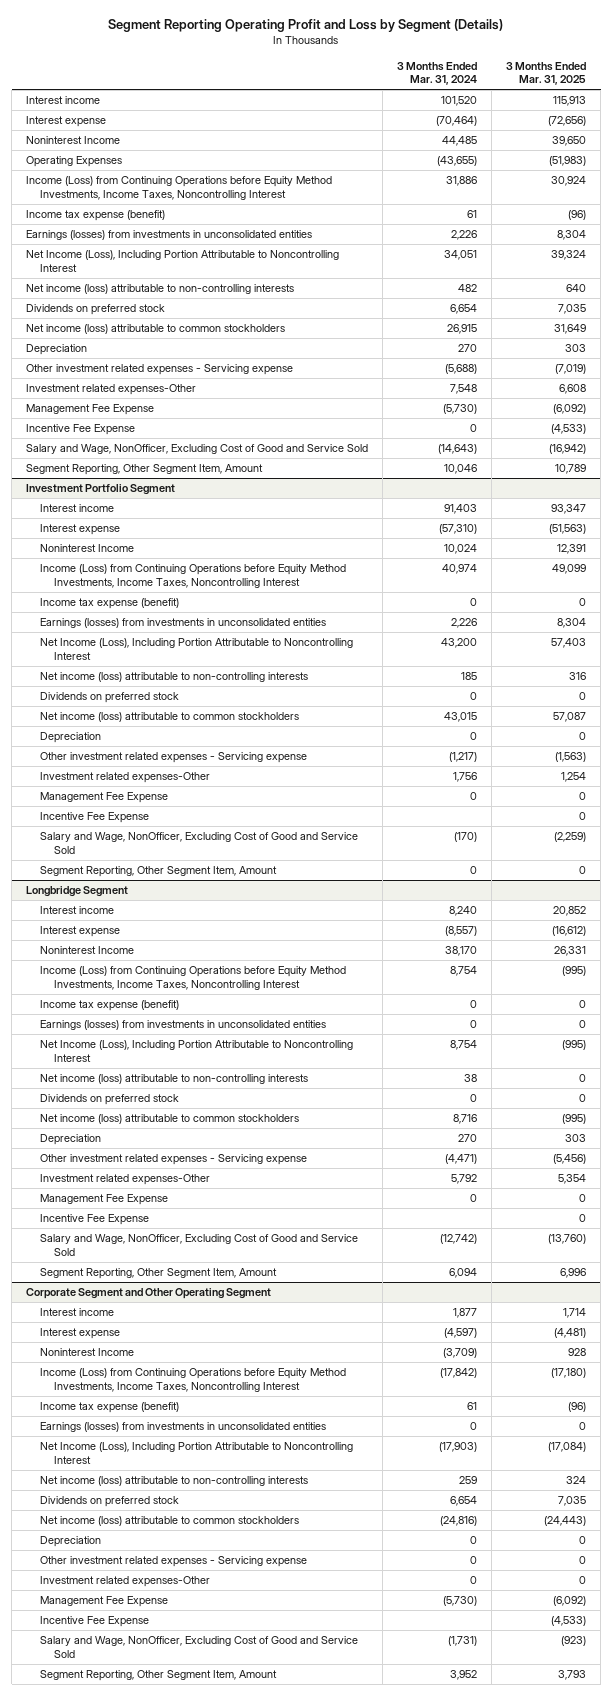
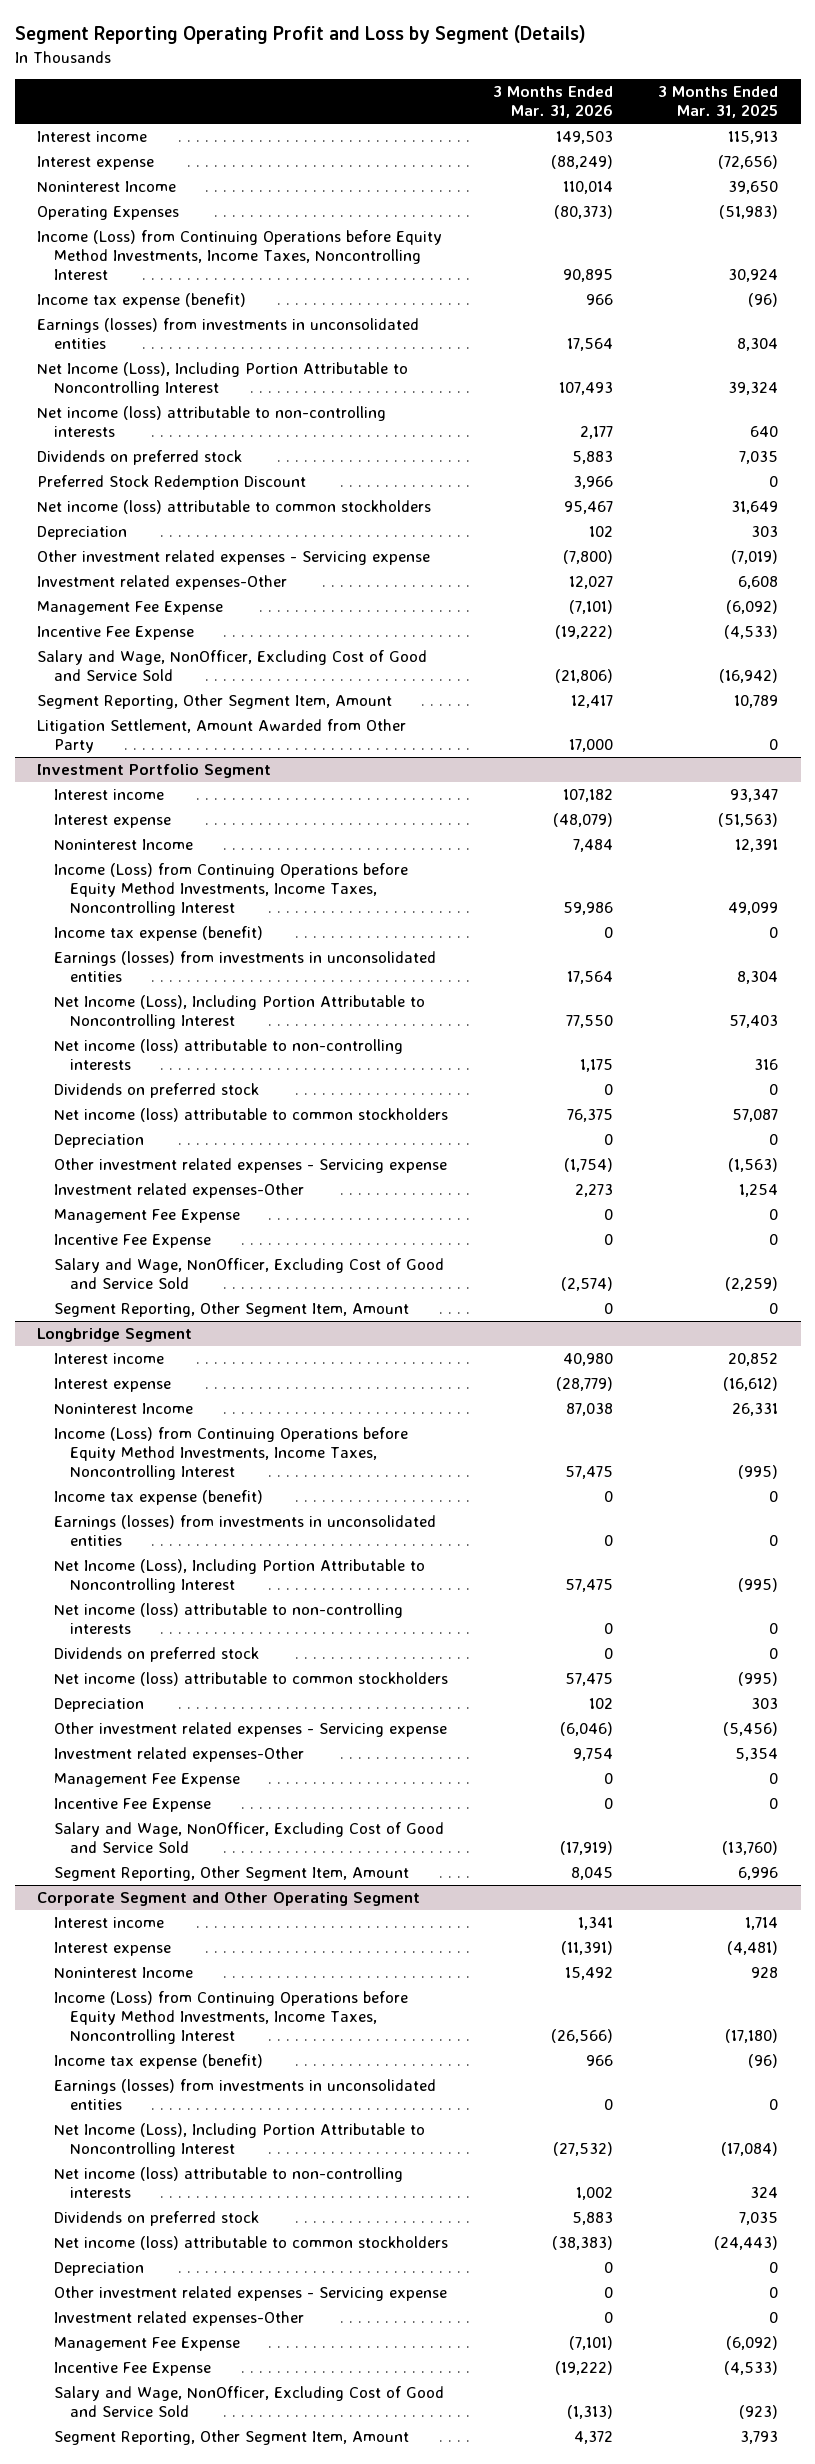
[397,61,478,86] 3 Months Ended Mar. 31, 2024 -> none
none -> [492,86,613,119] 3 Months Ended Mar. 31, 2026
none -> [37,475,307,491] Preferred Stock Redemption Discount
none -> [37,719,407,754] Litigation Settlement, Amount Awarded from Other Party

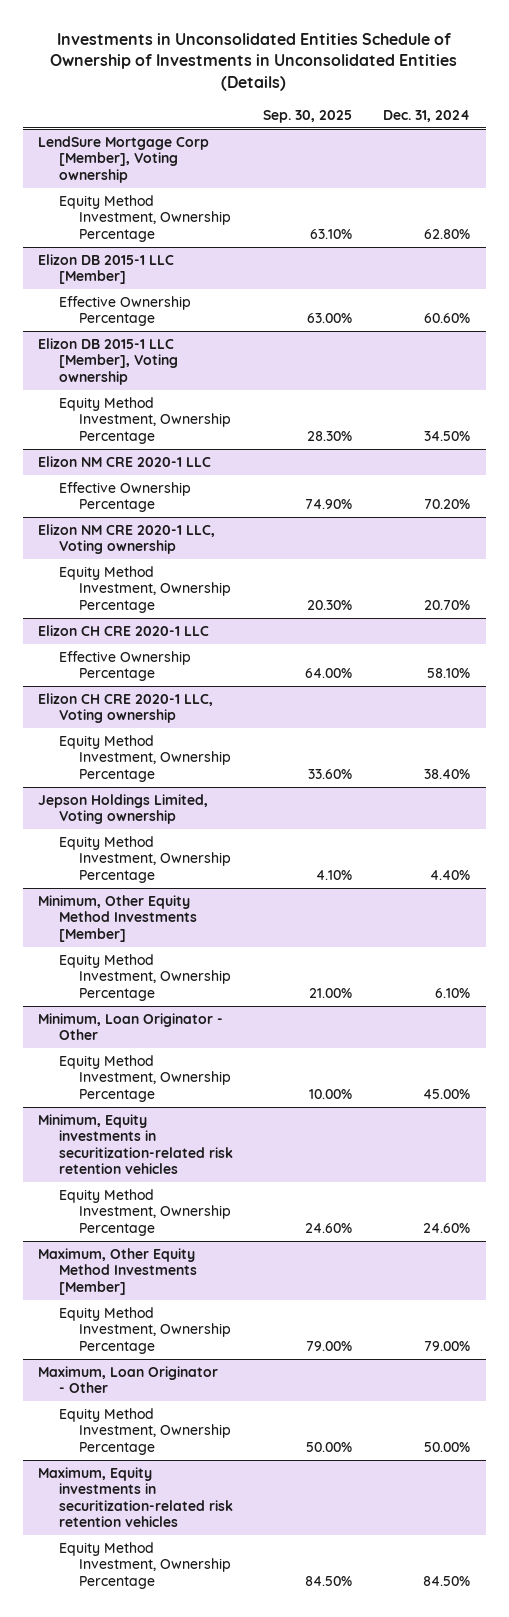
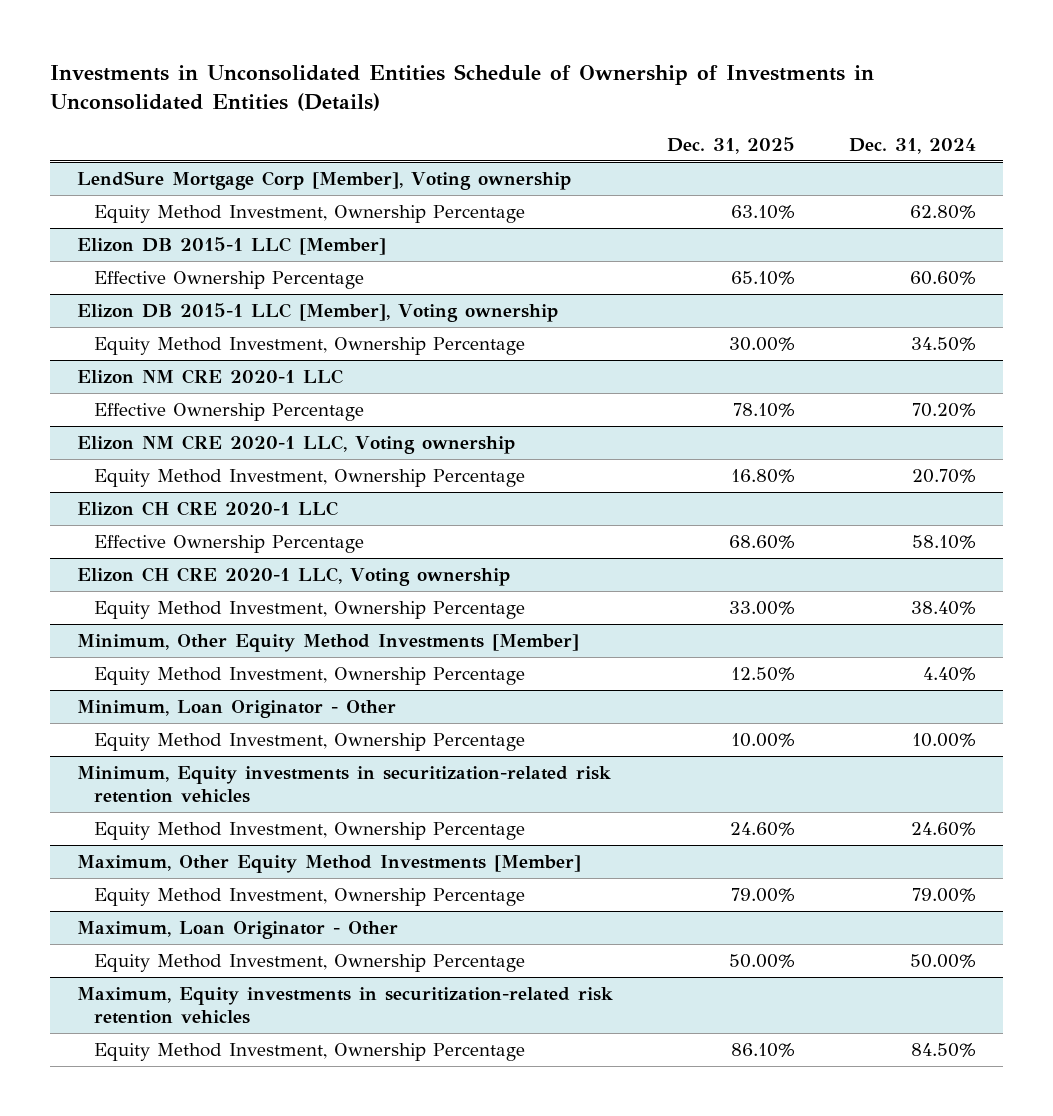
[263,109,353,123] Sep. 30, 2025 -> none
none -> [666,136,795,154] Dec. 31, 2025
[38,793,209,825] Jepson Holdings Limited, Voting ownership -> none
[58,835,231,883] Equity Method Investment, Ownership Percentage -> none
[435,987,471,998] 6.10% -> [922,666,976,681] 4.40%
[423,1088,471,1099] 45.00% -> [911,732,976,747] 10.00%

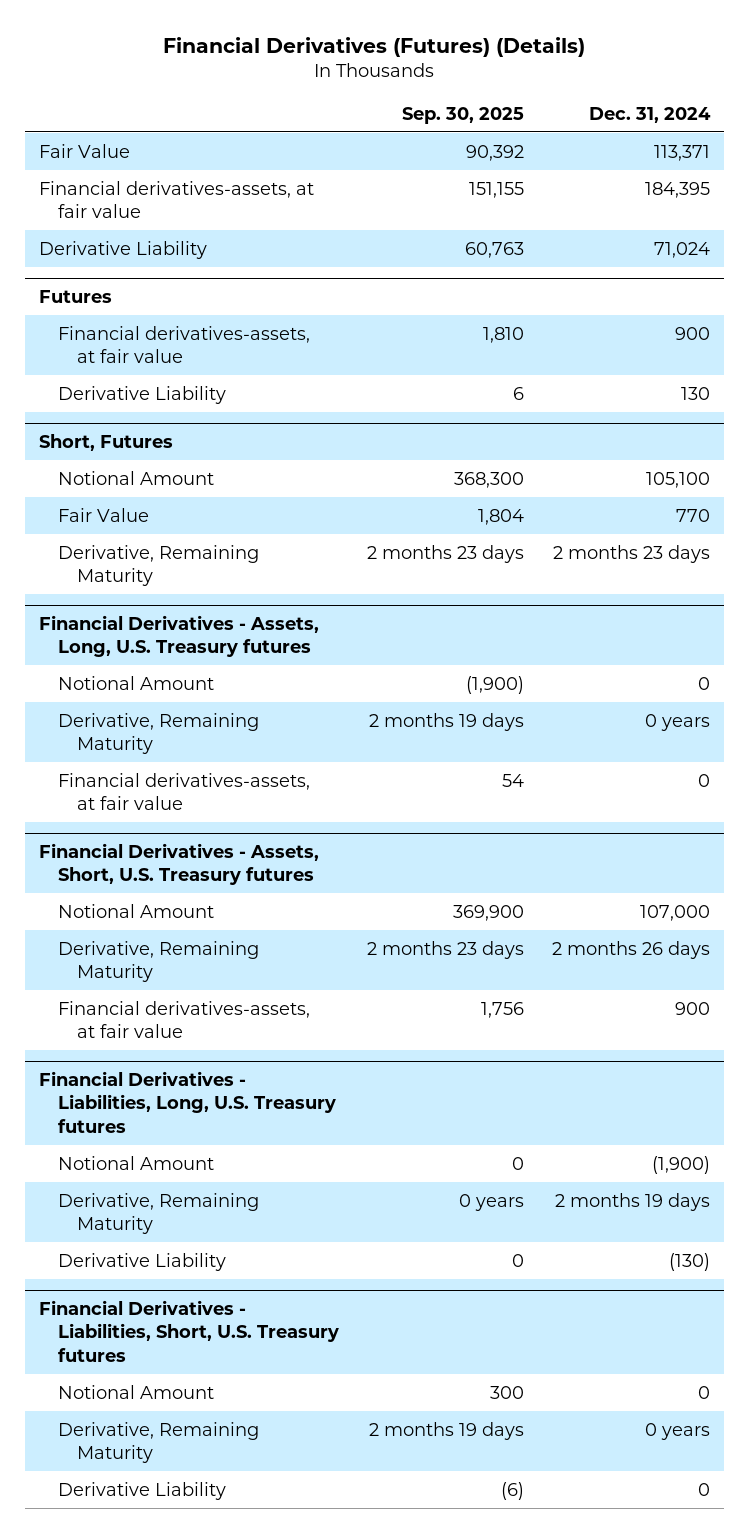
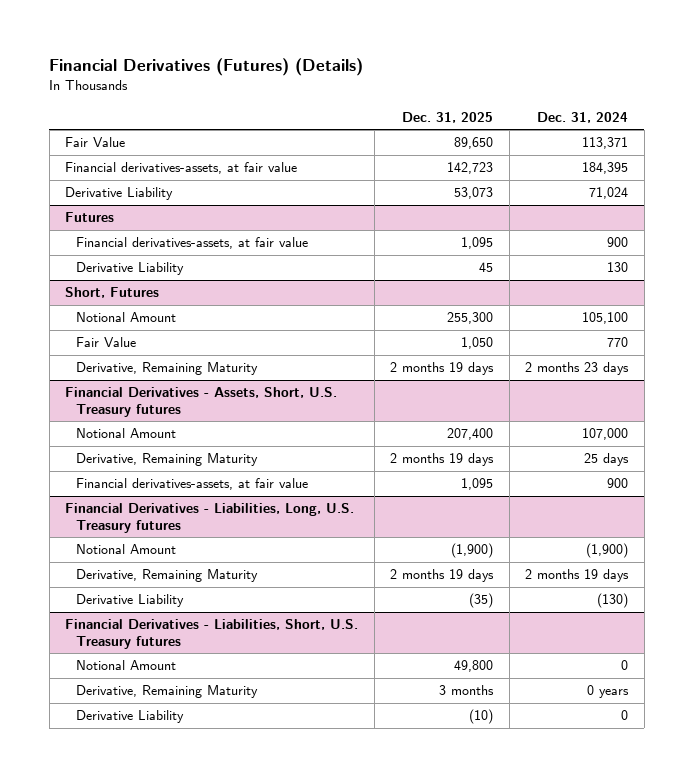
[401,106,524,124] Sep. 30, 2025 -> none
none -> [402,111,494,123] Dec. 31, 2025
[38,615,319,658] Financial Derivatives - Assets, Long, U.S. Treasury futures -> none
[57,675,214,690] Notional Amount -> none
[57,712,259,754] Derivative, Remaining Maturity -> none
[57,772,310,810] Financial derivatives-assets, at fair value -> none
[551,940,710,959] 2 months 26 days -> [584,453,630,467] 25 days

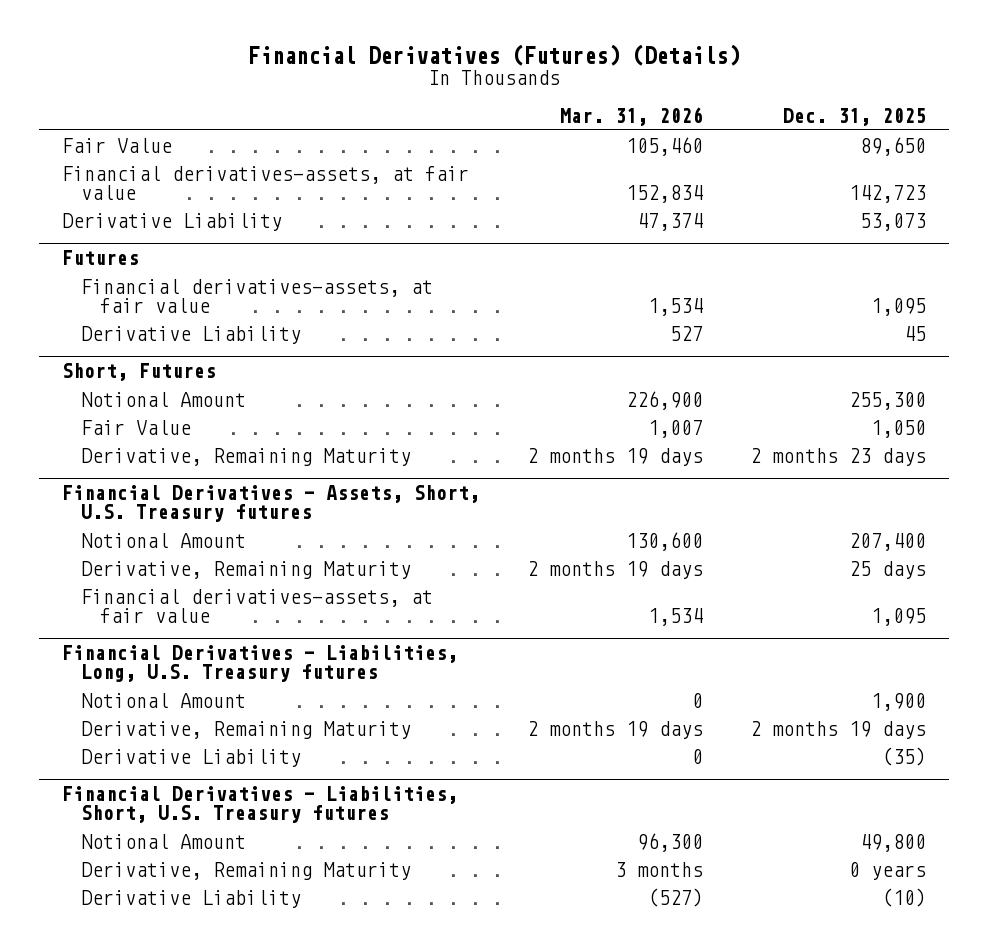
[537,111,629,123] Dec. 31, 2024 -> none
none -> [559,106,703,126] Mar. 31, 2026
[390,362,495,376] 2 months 19 days -> [749,447,926,466] 2 months 23 days
[390,453,495,467] 2 months 19 days -> [848,560,926,579] 25 days
[451,543,494,559] (1,900) -> [870,692,926,711] 1,900
[439,685,495,696] 3 months -> [848,861,926,880] 0 years

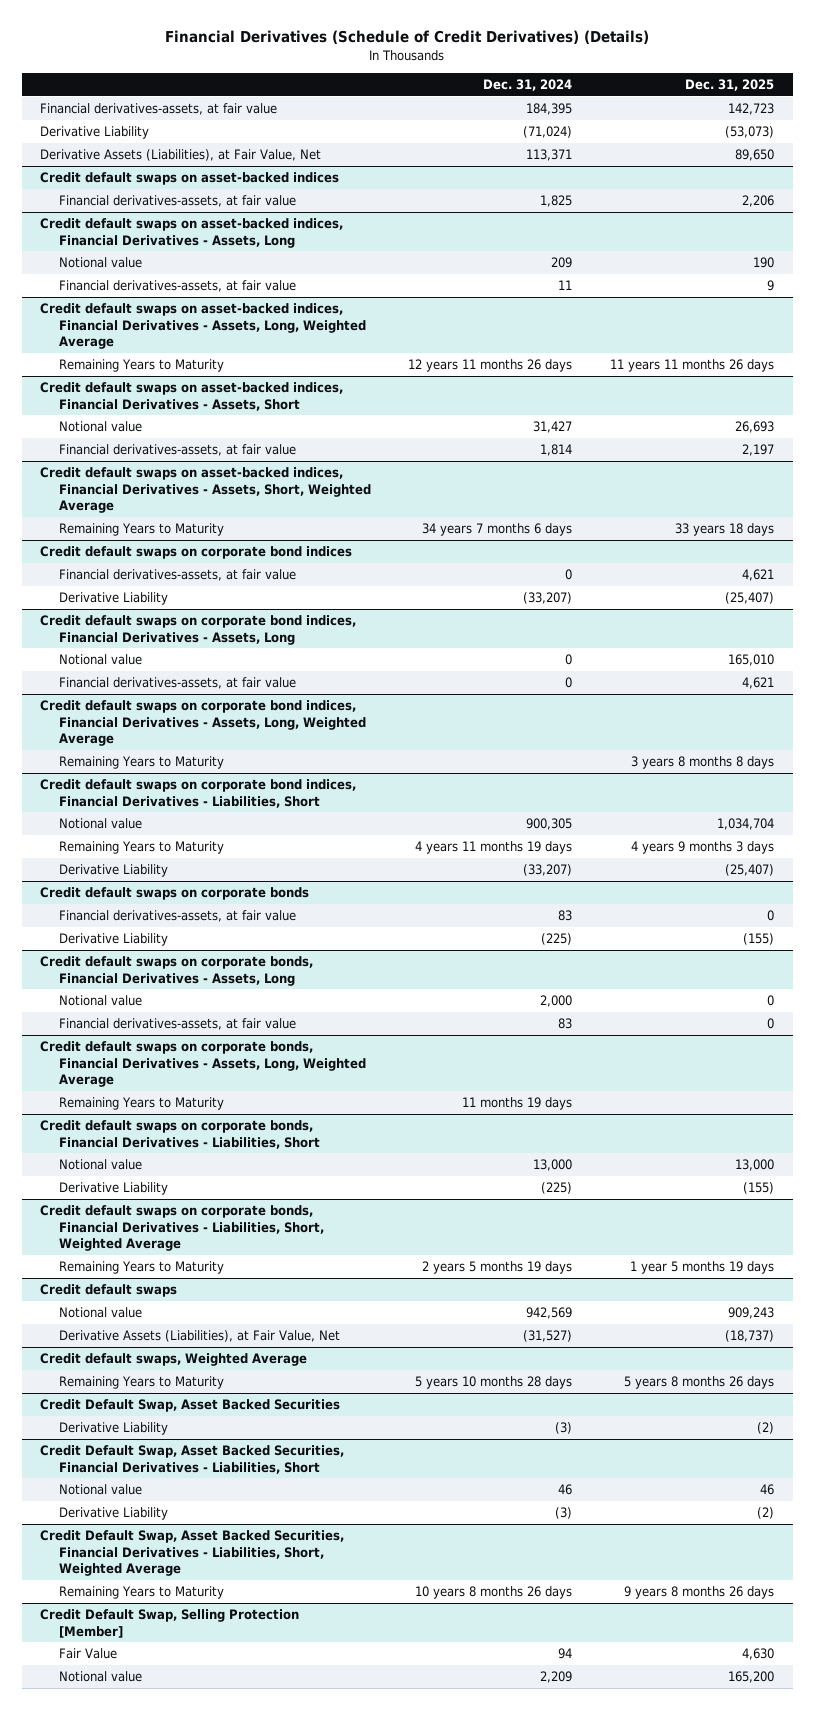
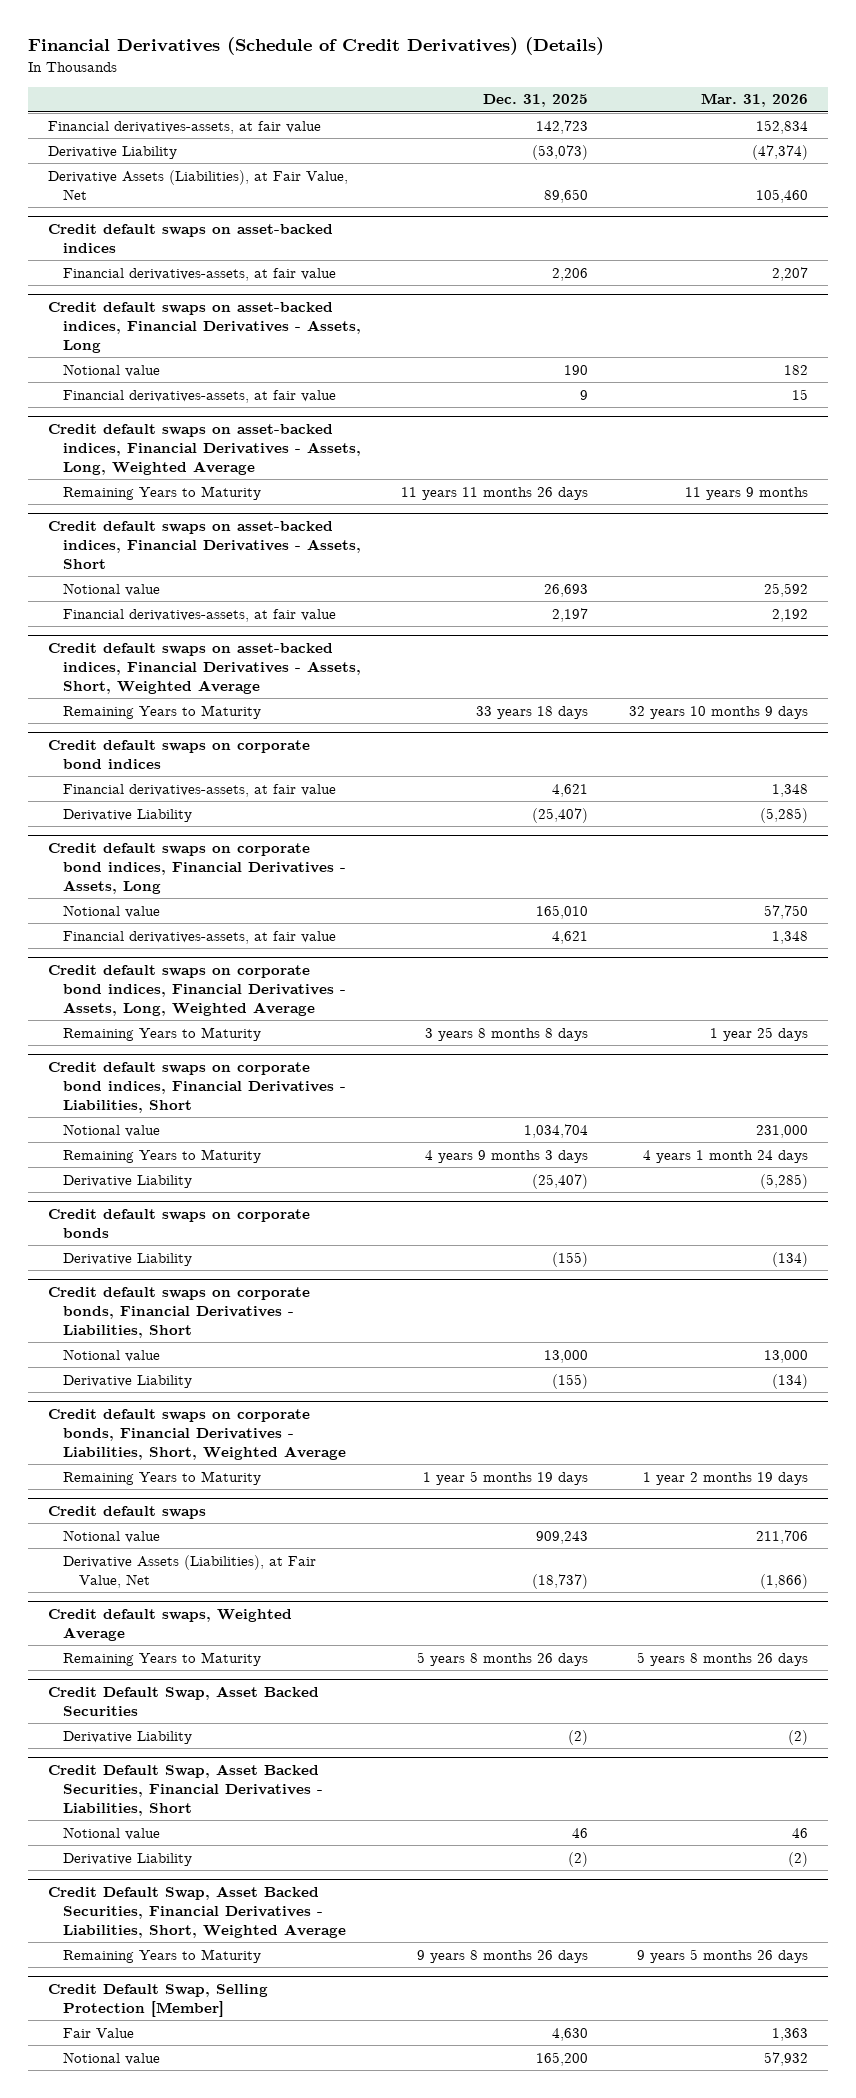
[483,79,573,92] Dec. 31, 2024 -> none
none -> [700,93,808,108] Mar. 31, 2026
[58,910,296,923] Financial derivatives-assets, at fair value -> none
[40,956,314,986] Credit default swaps on corporate bonds, Financial Derivatives - Assets, Long -> none
[58,995,142,1007] Notional value -> none
[58,1018,296,1031] Financial derivatives-assets, at fair value -> none
[40,1041,366,1087] Credit default swaps on corporate bonds, Financial Derivatives - Assets, Long, Weighted Average -> none
[58,1097,224,1111] Remaining Years to Maturity -> none

